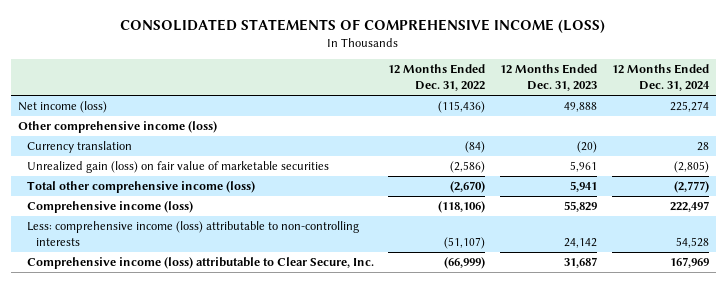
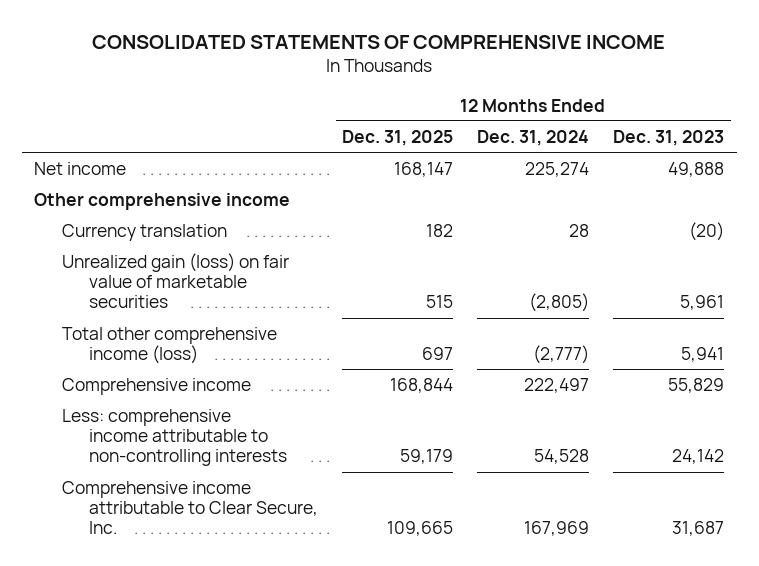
[120,19,606,34] CONSOLIDATED STATEMENTS OF COMPREHENSIVE INCOME (LOSS) -> [92,34,666,49] CONSOLIDATED STATEMENTS OF COMPREHENSIVE INCOME
[388,64,486,92] 12 Months Ended Dec. 31, 2022 -> none
none -> [342,129,454,146] Dec. 31, 2025
[18,100,108,113] Net income (loss) -> [34,161,127,175] Net income
[18,120,218,133] Other comprehensive income (loss) -> [34,192,291,210] Other comprehensive income
[26,200,193,213] Comprehensive income (loss) -> [61,377,251,395] Comprehensive income
[26,220,359,246] Less: comprehensive income (loss) attributable to non-controlling interests -> [61,408,288,467] Less: comprehensive income attributable to non-controlling interests
[26,256,374,269] Comprehensive income (loss) attributable to Clear Secure, Inc. -> [61,480,319,535] Comprehensive income attributable to Clear Secure, Inc.

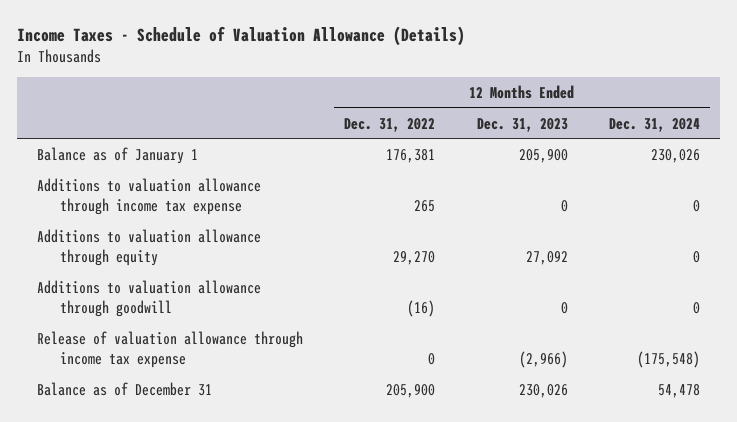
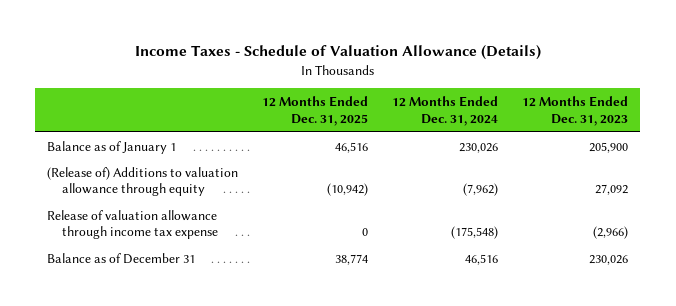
[344,117,436,132] Dec. 31, 2022 -> none
none -> [262,95,369,126] 12 Months Ended Dec. 31, 2025
[37,177,262,215] Additions to valuation allowance through income tax expense -> none
[37,279,262,317] Additions to valuation allowance through goodwill -> none
[37,228,262,266] Additions to valuation allowance through equity -> [47,166,239,197] (Release of) Additions to valuation allowance through equity
[692,250,700,263] 0 -> [463,183,499,197] (7,962)
[657,383,700,398] 54,478 -> [465,253,499,265] 46,516

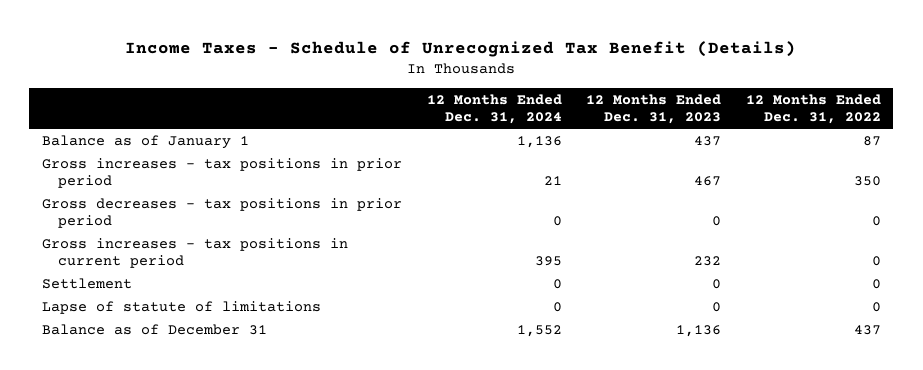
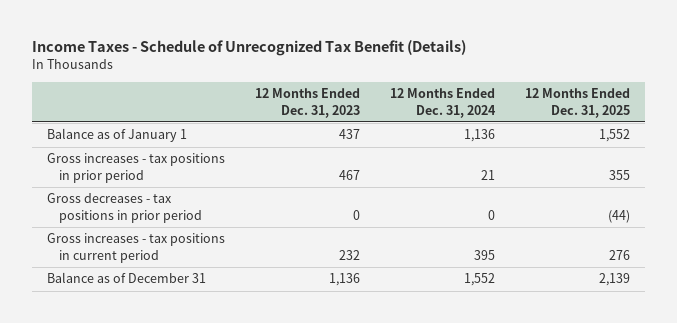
[746,93,882,125] 12 Months Ended Dec. 31, 2022 -> none
none -> [525,88,631,118] 12 Months Ended Dec. 31, 2025
[41,277,132,289] Settlement -> none
[41,300,321,314] Lapse of statute of limitations -> none

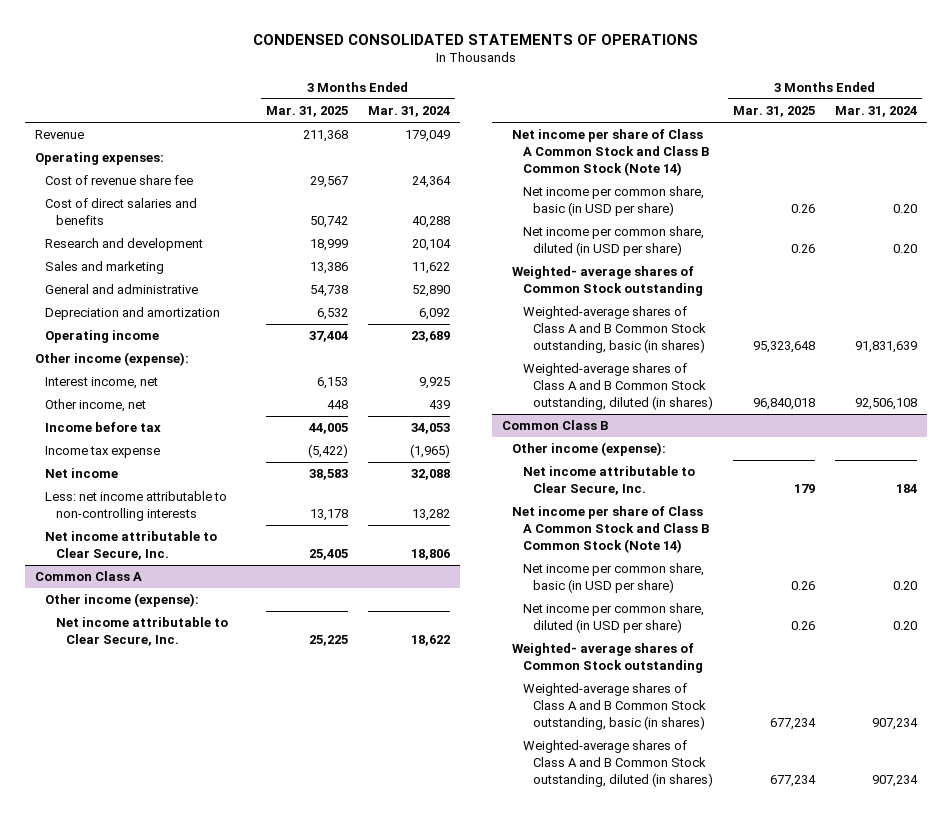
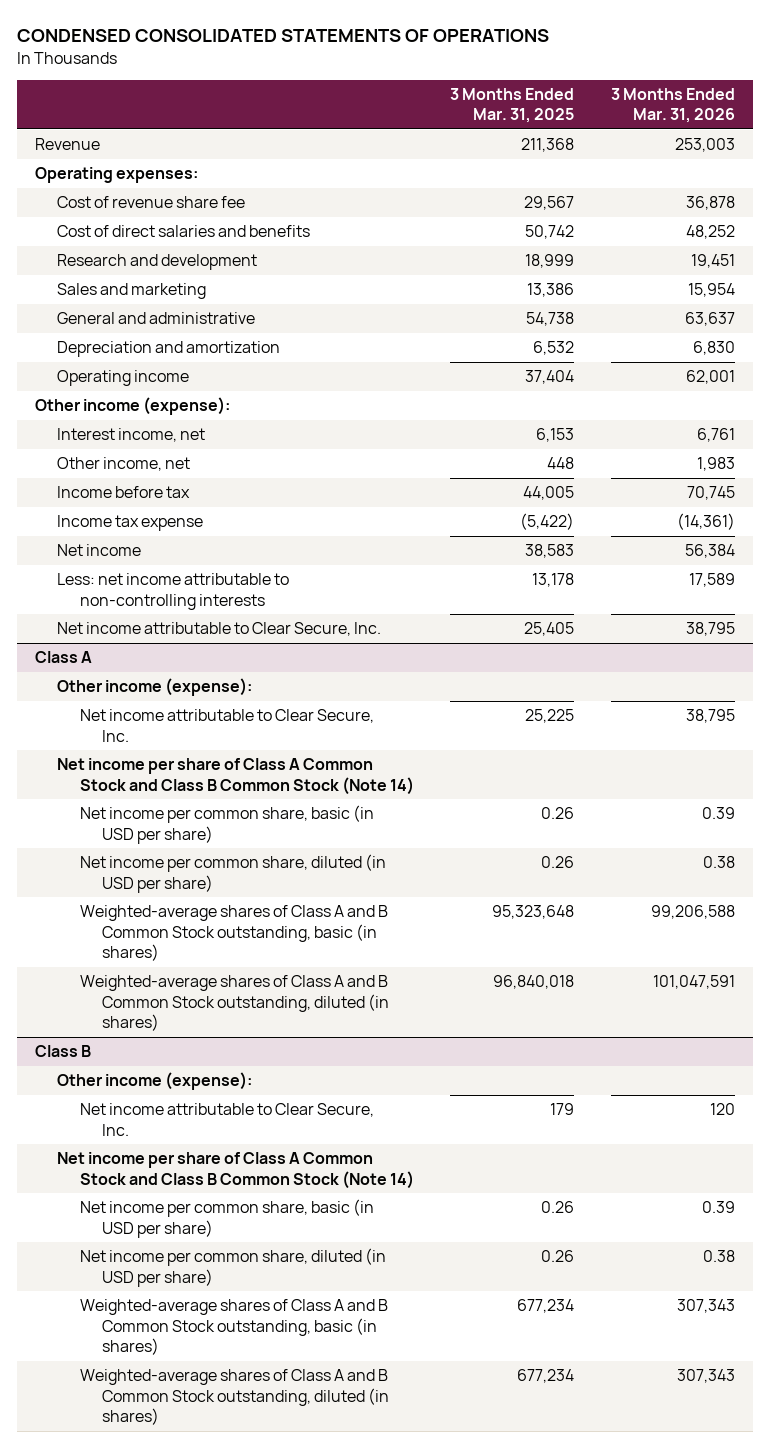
[367,105,450,117] Mar. 31, 2024 -> none
none -> [610,87,735,124] 3 Months Ended Mar. 31, 2026
[34,571,142,582] Common Class A -> [35,651,93,664] Class A
[512,266,703,297] Weighted- average shares of Common Stock outstanding -> none
[501,420,608,431] Common Class B -> [35,1045,92,1058] Class B
[512,643,703,674] Weighted- average shares of Common Stock outstanding -> none

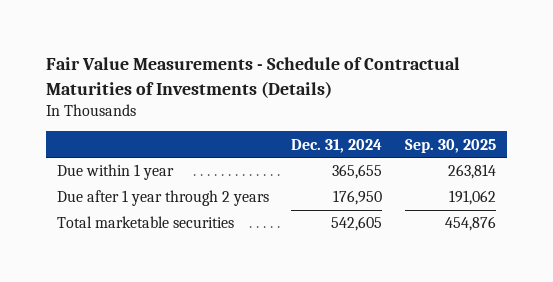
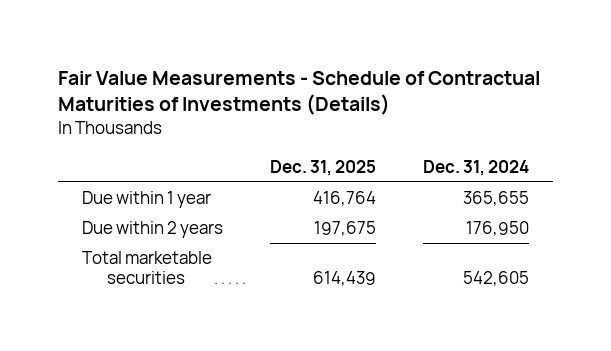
[404,138,496,153] Sep. 30, 2025 -> none
none -> [269,159,376,176] Dec. 31, 2025
[57,190,270,207] Due after 1 year through 2 years -> [81,221,223,239] Due within 2 years

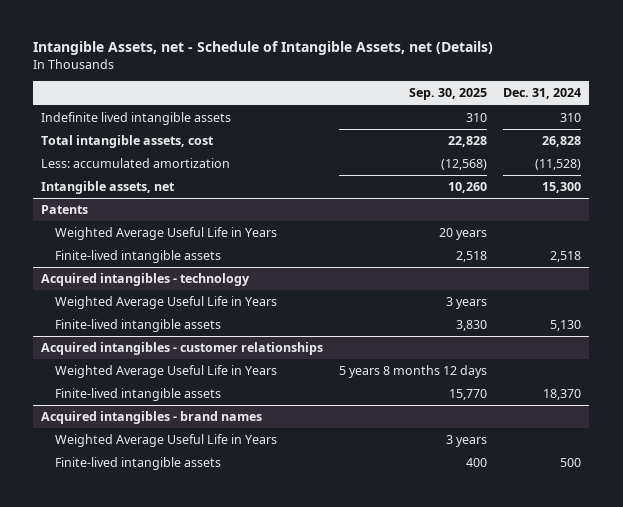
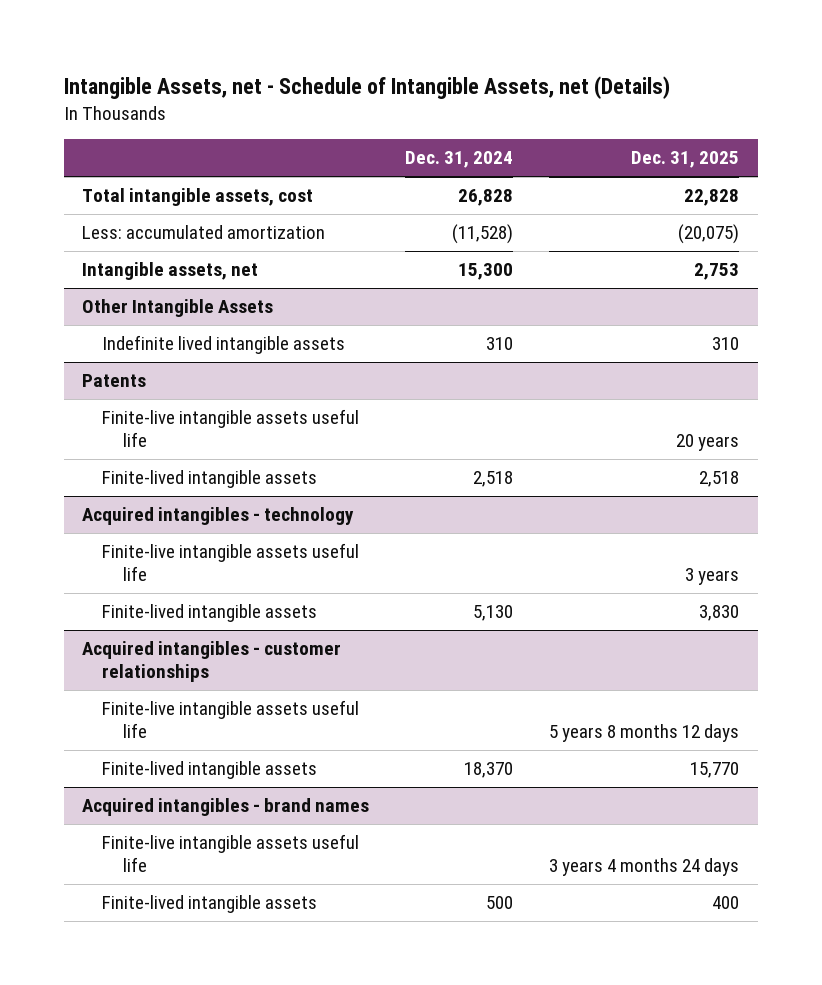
[409,88,488,101] Sep. 30, 2025 -> none
none -> [631,151,740,169] Dec. 31, 2025
[41,112,232,126] Indefinite lived intangible assets -> none
none -> [82,299,274,318] Other Intangible Assets
none -> [102,335,346,355] Indefinite lived intangible assets
[55,227,278,241] Weighted Average Useful Life in Years -> [102,409,360,448] Finite-live intangible assets useful life
[55,296,278,310] Weighted Average Useful Life in Years -> [102,543,360,582] Finite-live intangible assets useful life
[55,365,278,379] Weighted Average Useful Life in Years -> [102,700,360,739] Finite-live intangible assets useful life
[55,434,278,448] Weighted Average Useful Life in Years -> [102,834,360,873] Finite-live intangible assets useful life

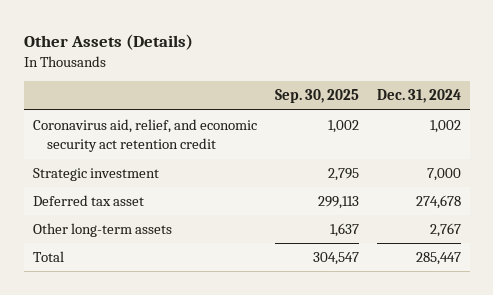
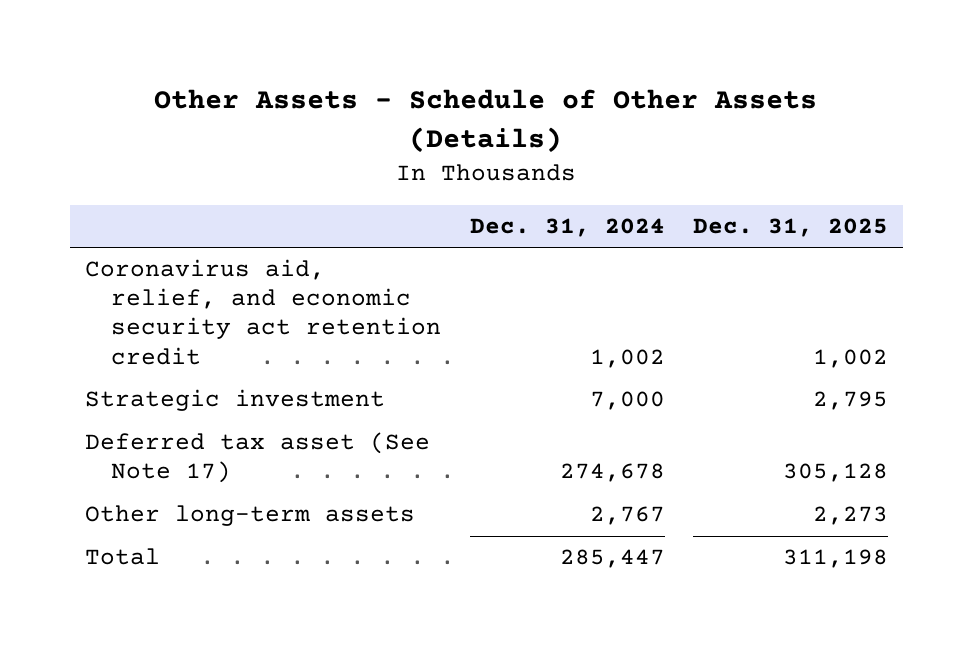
[23,33,193,50] Other Assets (Details) -> [154,89,818,153] Other Assets - Schedule of Other Assets (Details)
[274,89,359,104] Sep. 30, 2025 -> none
none -> [693,218,889,238] Dec. 31, 2025
[32,195,144,207] Deferred tax asset -> [84,432,430,484] Deferred tax asset (See Note 17)

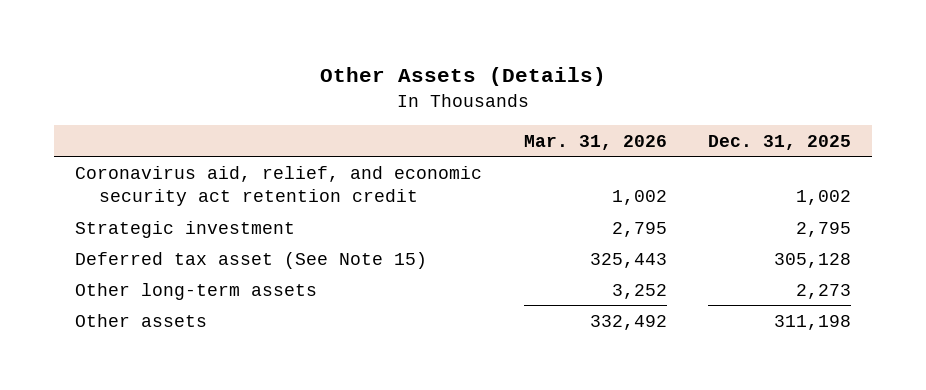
[154,89,818,153] Other Assets - Schedule of Other Assets (Details) -> [320,67,607,87] Other Assets (Details)
[469,218,665,238] Dec. 31, 2024 -> none
none -> [523,134,667,150] Mar. 31, 2026
[84,432,430,484] Deferred tax asset (See Note 17) -> [75,251,428,269] Deferred tax asset (See Note 15)
[84,548,160,566] Total -> [75,313,208,327] Other assets

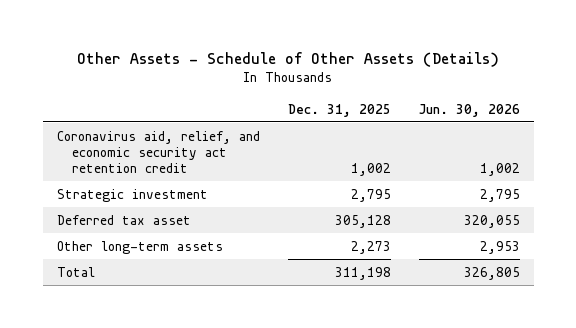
[320,67,607,87] Other Assets (Details) -> [77,52,500,68] Other Assets - Schedule of Other Assets (Details)
[523,134,667,150] Mar. 31, 2026 -> none
none -> [418,103,520,117] Jun. 30, 2026
[75,251,428,269] Deferred tax asset (See Note 15) -> [56,214,191,225] Deferred tax asset
[75,313,208,327] Other assets -> [56,266,95,277] Total

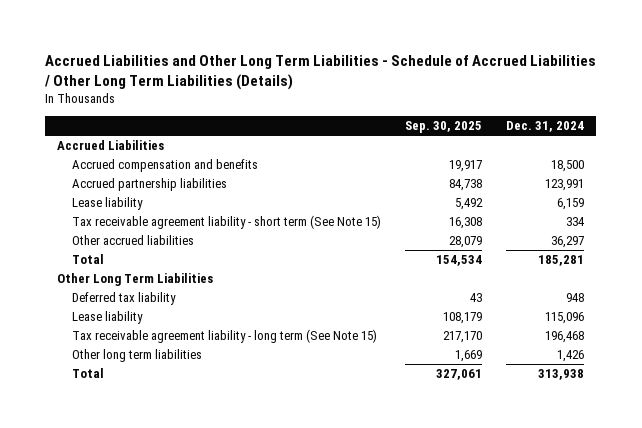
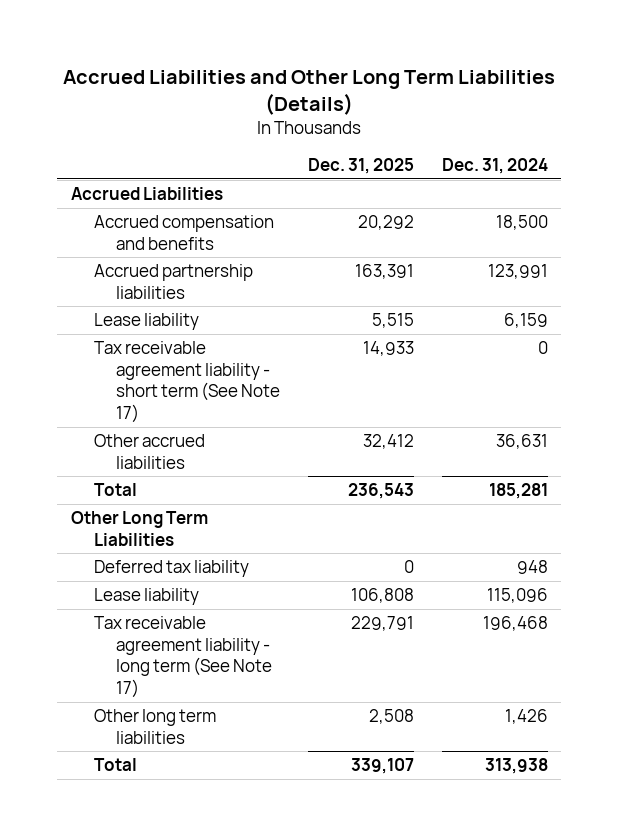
[45,54,597,90] Accrued Liabilities and Other Long Term Liabilities - Schedule of Accrued Liabilities / Other Long Term Liabilities (Details) -> [63,69,556,115] Accrued Liabilities and Other Long Term Liabilities (Details)
[405,121,483,134] Sep. 30, 2025 -> none
none -> [307,158,414,175] Dec. 31, 2025
[71,215,381,230] Tax receivable agreement liability - short term (See Note 15) -> [93,341,281,424] Tax receivable agreement liability - short term (See Note 17)
[566,217,586,227] 334 -> [537,341,548,355] 0
[551,236,585,249] 36,297 -> [495,434,548,450] 36,631
[71,329,377,344] Tax receivable agreement liability - long term (See Note 15) -> [93,616,273,699] Tax receivable agreement liability - long term (See Note 17)

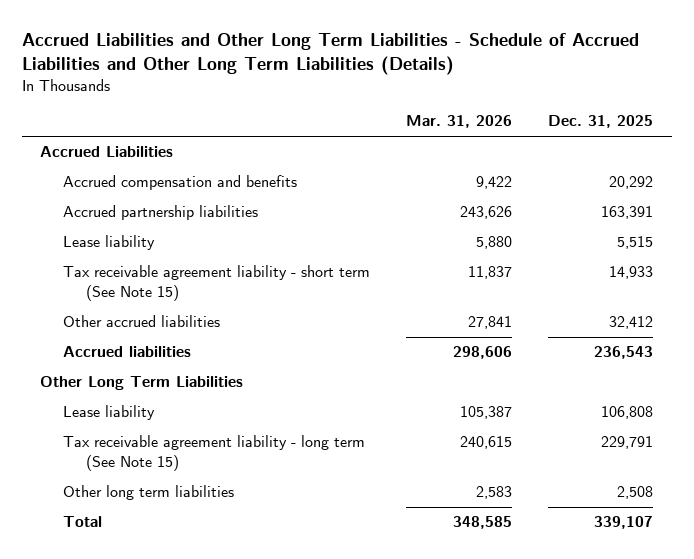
[63,69,556,115] Accrued Liabilities and Other Long Term Liabilities (Details) -> [21,32,639,75] Accrued Liabilities and Other Long Term Liabilities - Schedule of Accrued Liabilities and Other Long Term Liabilities (Details)
[441,158,548,175] Dec. 31, 2024 -> none
none -> [406,115,513,129] Mar. 31, 2026
[93,341,281,424] Tax receivable agreement liability - short term (See Note 17) -> [63,265,371,302] Tax receivable agreement liability - short term (See Note 15)
[93,483,137,497] Total -> [63,346,192,358] Accrued liabilities
[93,560,249,578] Deferred tax liability -> none
[93,616,273,699] Tax receivable agreement liability - long term (See Note 17) -> [63,435,366,472] Tax receivable agreement liability - long term (See Note 15)

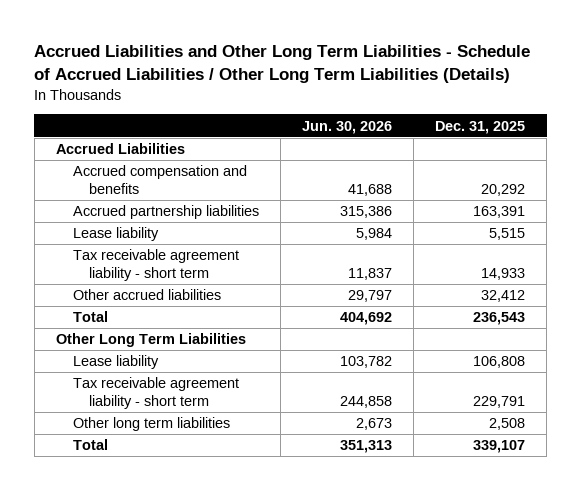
[21,32,639,75] Accrued Liabilities and Other Long Term Liabilities - Schedule of Accrued Liabilities and Other Long Term Liabilities (Details) -> [34,45,531,83] Accrued Liabilities and Other Long Term Liabilities - Schedule of Accrued Liabilities / Other Long Term Liabilities (Details)
[406,115,513,129] Mar. 31, 2026 -> none
none -> [301,120,392,134] Jun. 30, 2026
[63,265,371,302] Tax receivable agreement liability - short term (See Note 15) -> [72,249,239,282] Tax receivable agreement liability - short term
[63,346,192,358] Accrued liabilities -> [72,311,108,323] Total
[63,435,366,472] Tax receivable agreement liability - long term (See Note 15) -> [72,377,239,410] Tax receivable agreement liability - short term

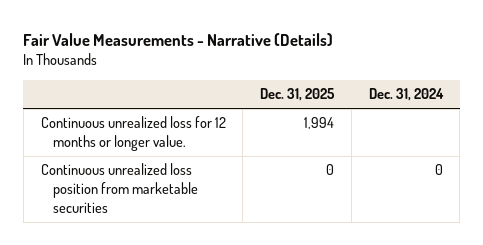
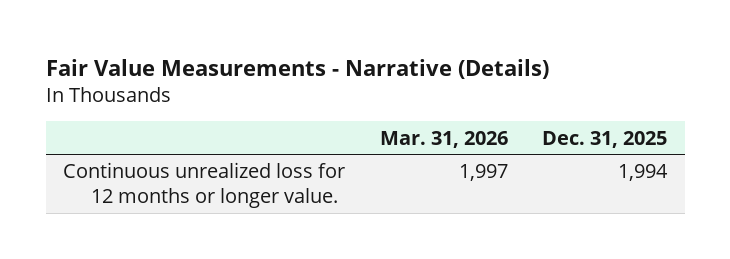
[368,88,444,102] Dec. 31, 2024 -> none
none -> [379,130,508,148] Mar. 31, 2026
[40,163,199,214] Continuous unrealized loss position from marketable securities -> none

